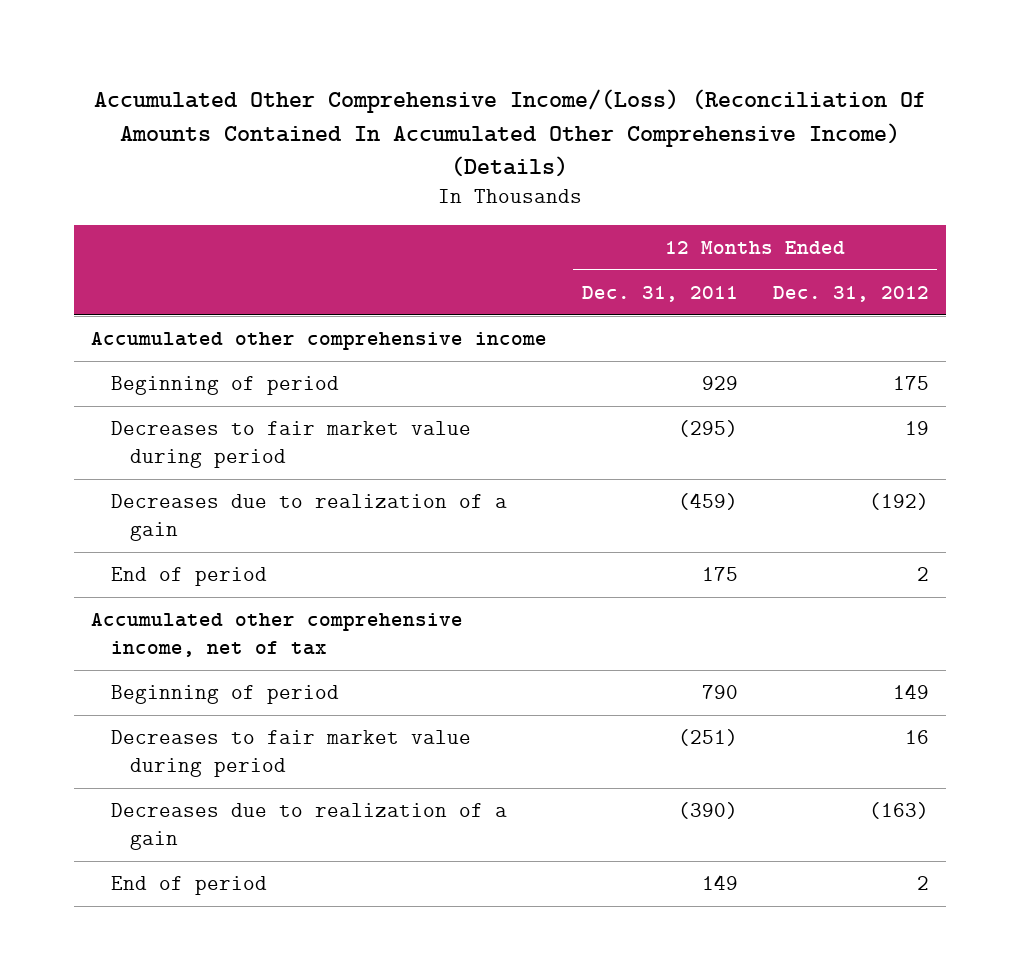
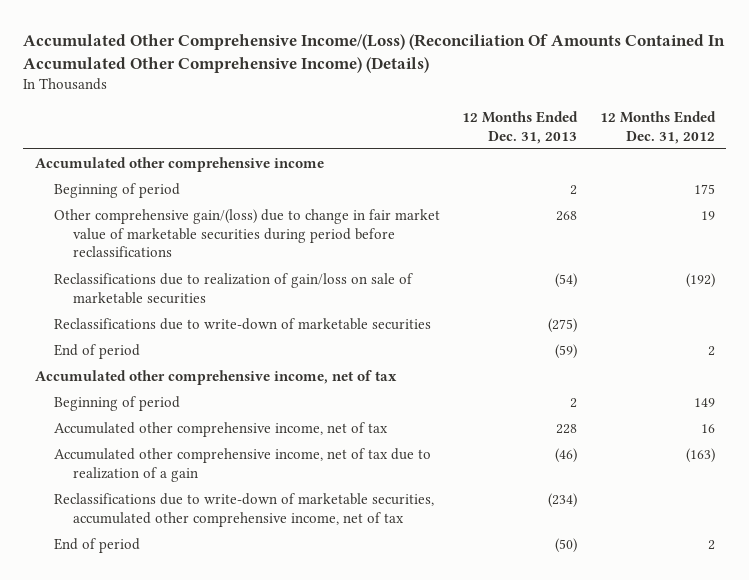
[581,285,738,302] Dec. 31, 2011 -> none
none -> [462,110,579,144] 12 Months Ended Dec. 31, 2013
[110,420,471,468] Decreases to fair market value during period -> [53,208,440,258] Other comprehensive gain/(loss) due to change in fair market value of marketable securities during period before reclassifications
[110,493,507,541] Decreases due to realization of a gain -> [53,272,413,304] Reclassifications due to realization of gain/loss on sale of marketable securities
none -> [53,317,431,330] Reclassifications due to write-down of marketable securities
[110,729,471,777] Decreases to fair market value during period -> [53,421,388,437] Accumulated other comprehensive income, net of tax
[110,802,507,850] Decreases due to realization of a gain -> [53,447,431,482] Accumulated other comprehensive income, net of tax due to realization of a gain
none -> [53,492,434,527] Reclassifications due to write-down of marketable securities, accumulated other comprehensive income, net of tax

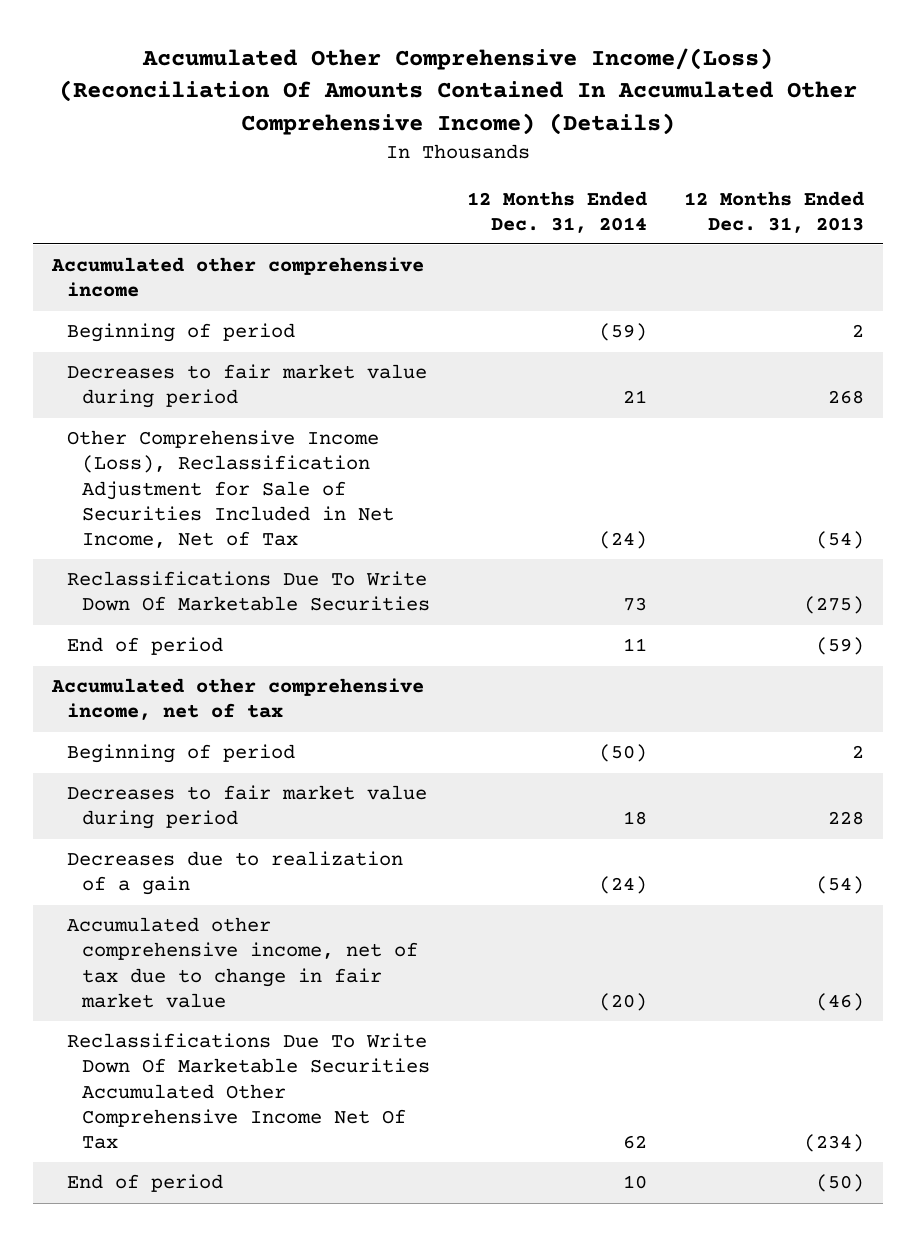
[599,110,716,144] 12 Months Ended Dec. 31, 2012 -> none
none -> [466,190,647,233] 12 Months Ended Dec. 31, 2014
[53,272,413,304] Reclassifications due to realization of gain/loss on sale of marketable securities -> none
[53,208,440,258] Other comprehensive gain/(loss) due to change in fair market value of marketable securities during period before reclassifications -> [66,364,427,409] Decreases to fair market value during period
none -> [66,430,394,548] Other Comprehensive Income (Loss), Reclassification Adjustment for Sale of Securities Included in Net Income, Net of Tax
[53,317,431,330] Reclassifications due to write-down of marketable securities -> [66,571,430,612] Reclassifications Due To Write Down Of Marketable Securities
[53,421,388,437] Accumulated other comprehensive income, net of tax -> [66,785,427,830] Decreases to fair market value during period
none -> [66,851,403,896] Decreases due to realization of a gain
[53,447,431,482] Accumulated other comprehensive income, net of tax due to realization of a gain -> [66,917,418,1008] Accumulated other comprehensive income, net of tax due to change in fair market value
[53,492,434,527] Reclassifications due to write-down of marketable securities, accumulated other comprehensive income, net of tax -> [66,1033,430,1149] Reclassifications Due To Write Down Of Marketable Securities Accumulated Other Comprehensive Income Net Of Tax

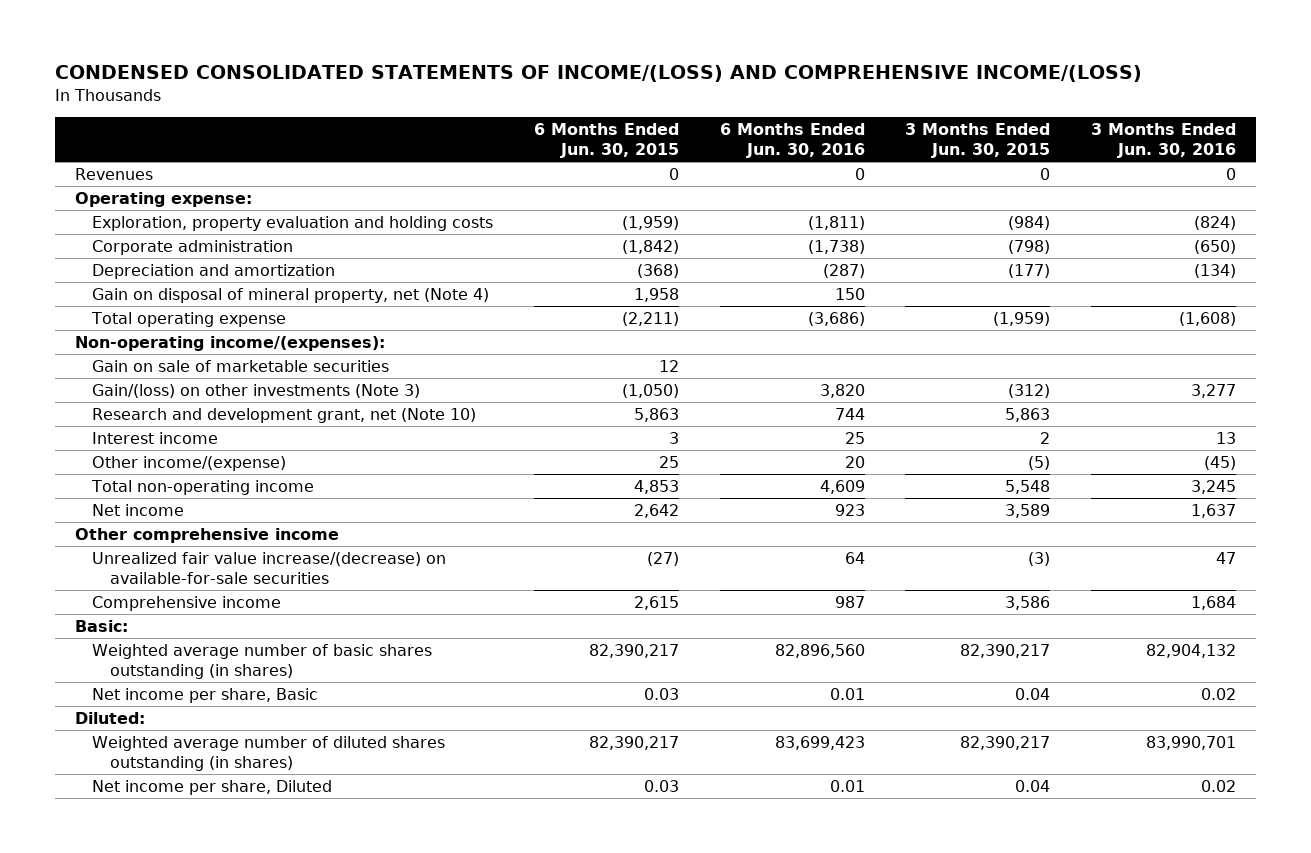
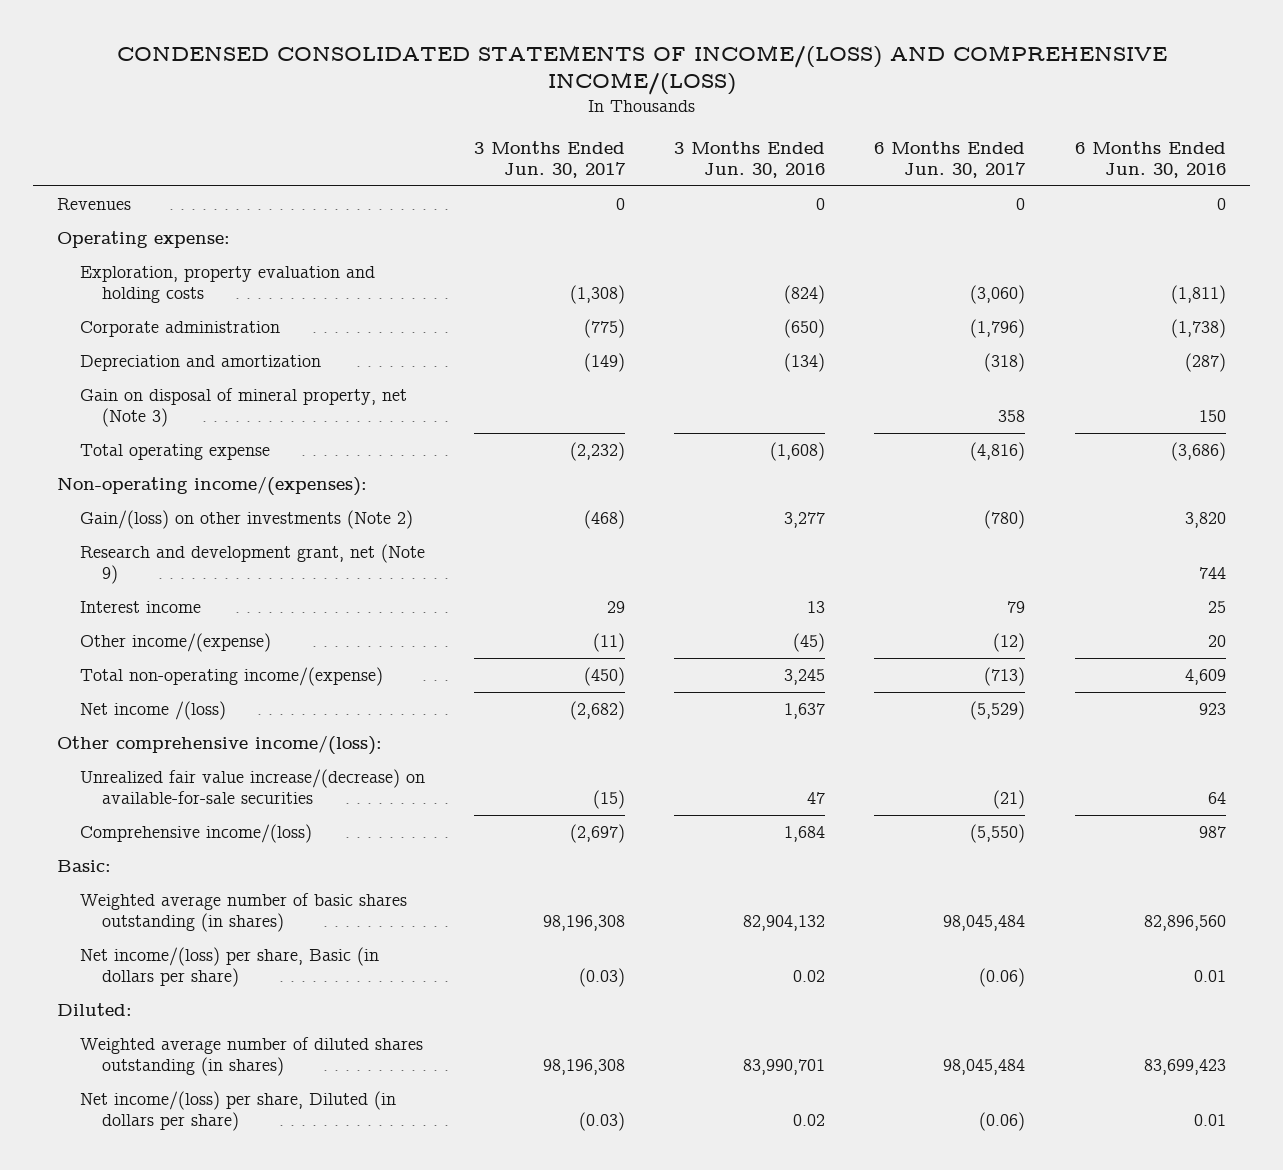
[533,122,679,158] 6 Months Ended Jun. 30, 2015 -> none
[905,122,1051,158] 3 Months Ended Jun. 30, 2015 -> none
none -> [473,140,626,178] 3 Months Ended Jun. 30, 2017
none -> [874,140,1027,178] 6 Months Ended Jun. 30, 2017
[92,287,490,303] Gain on disposal of mineral property, net (Note 4) -> [79,388,407,428] Gain on disposal of mineral property, net (Note 3)
[92,359,390,372] Gain on sale of marketable securities -> none
[92,383,421,398] Gain/(loss) on other investments (Note 3) -> [79,510,413,530] Gain/(loss) on other investments (Note 2)
[92,407,477,423] Research and development grant, net (Note 10) -> [79,544,425,585] Research and development grant, net (Note 9)
[91,479,315,495] Total non-operating income -> [79,667,383,687] Total non-operating income/(expense)
[92,503,185,516] Net income -> [79,701,226,721] Net income /(loss)
[75,527,340,543] Other comprehensive income -> [57,735,383,756] Other comprehensive income/(loss):
[92,595,282,611] Comprehensive income -> [79,824,312,844] Comprehensive income/(loss)
[92,687,319,703] Net income per share, Basic -> [79,947,379,988] Net income/(loss) per share, Basic (in dollars per share)
[92,779,333,795] Net income per share, Diluted -> [79,1091,396,1132] Net income/(loss) per share, Diluted (in dollars per share)

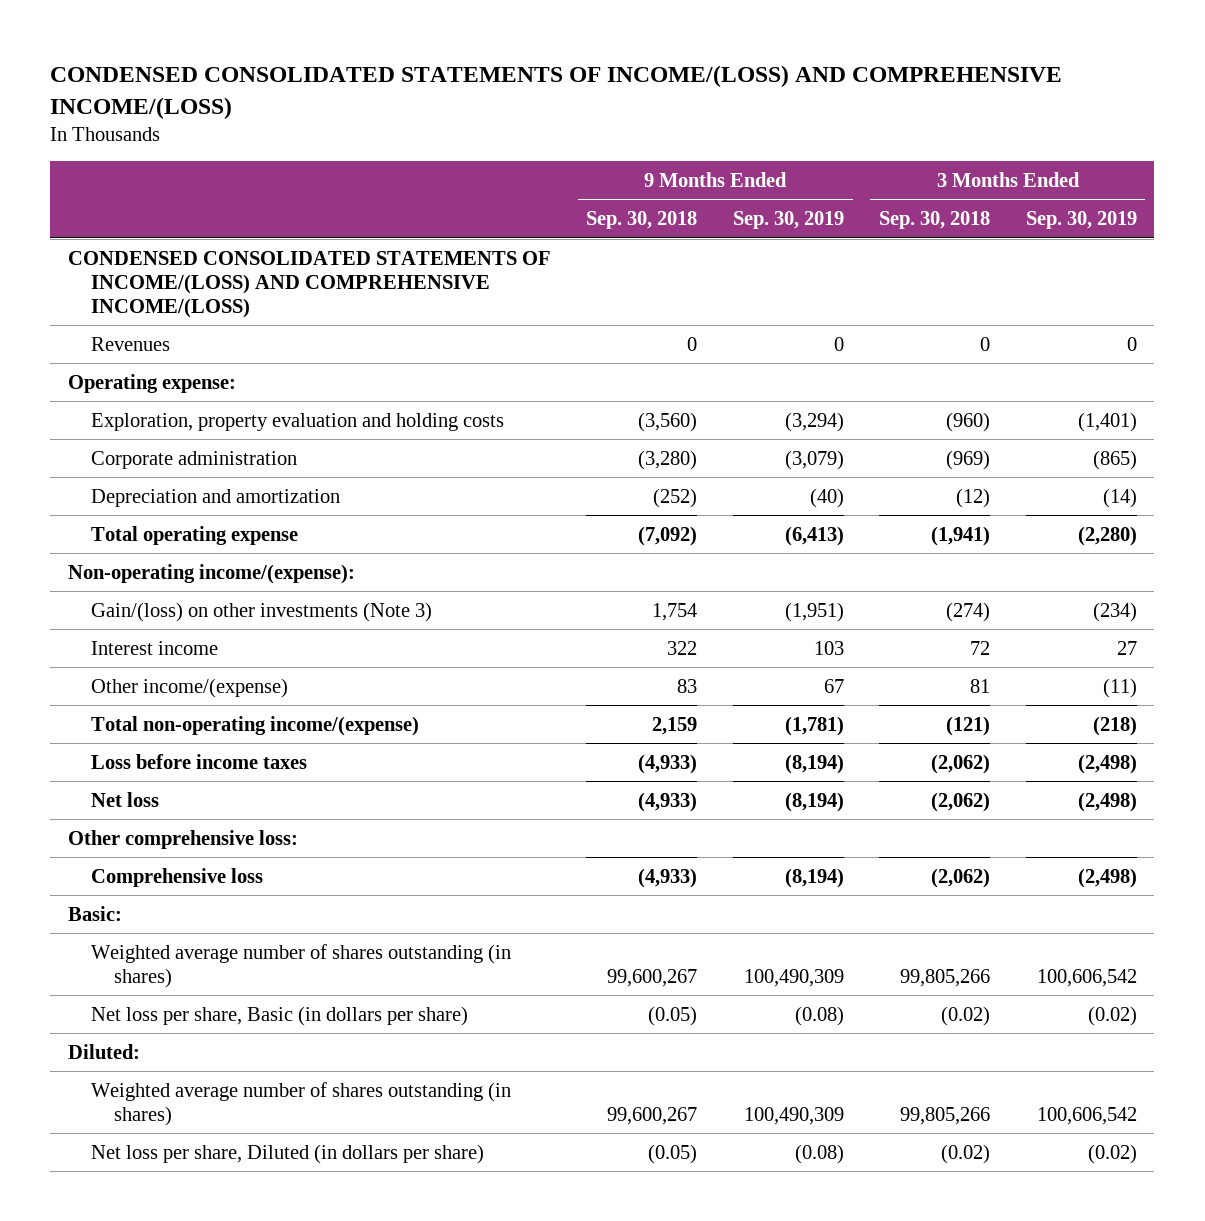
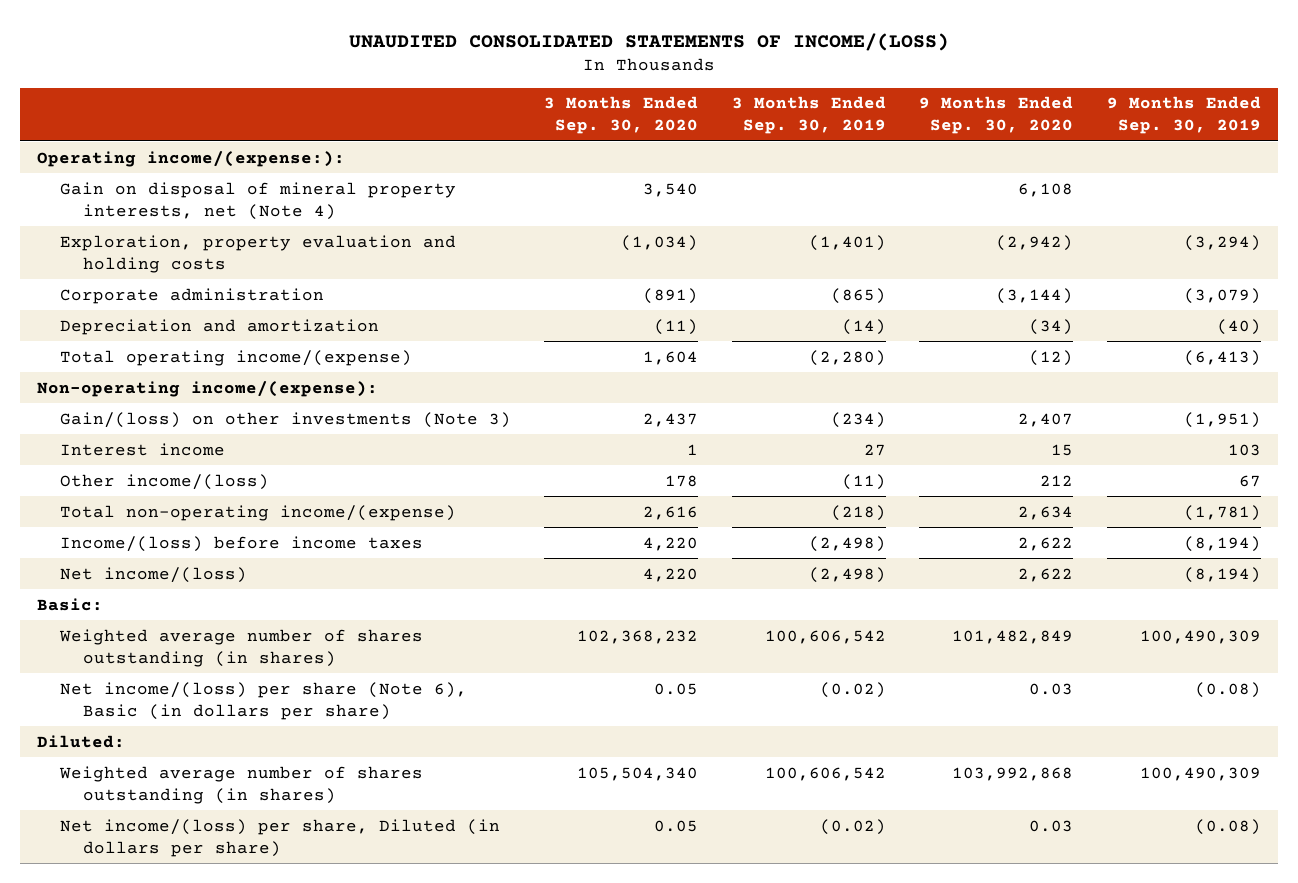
[50,64,1063,119] CONDENSED CONSOLIDATED STATEMENTS OF INCOME/(LOSS) AND COMPREHENSIVE INCOME/(LOSS) -> [348,32,949,51] UNAUDITED CONSOLIDATED STATEMENTS OF INCOME/(LOSS)
[586,211,698,230] Sep. 30, 2018 -> none
[879,211,991,230] Sep. 30, 2018 -> none
none -> [544,96,699,135] 3 Months Ended Sep. 30, 2020
none -> [919,96,1074,135] 9 Months Ended Sep. 30, 2020
[68,250,552,318] CONDENSED CONSOLIDATED STATEMENTS OF INCOME/(LOSS) AND COMPREHENSIVE INCOME/(LOSS) -> none
[91,336,171,351] Revenues -> none
[68,373,237,393] Operating expense: -> [36,150,345,167] Operating income/(expense:):
none -> [59,181,456,220] Gain on disposal of mineral property interests, net (Note 4)
[91,525,299,545] Total operating expense -> [59,349,412,366] Total operating income/(expense)
[91,677,289,698] Other income/(expense) -> [59,473,269,490] Other income/(loss)
[68,829,299,849] Other comprehensive loss: -> none
[91,867,264,887] Comprehensive loss -> none
[91,753,308,769] Loss before income taxes -> [59,535,423,552] Income/(loss) before income taxes
[91,791,160,807] Net loss -> [59,566,247,583] Net income/(loss)
[91,1005,469,1026] Net loss per share, Basic (in dollars per share) -> [59,681,467,720] Net income/(loss) per share (Note 6), Basic (in dollars per share)
[91,1143,485,1164] Net loss per share, Diluted (in dollars per share) -> [59,818,500,857] Net income/(loss) per share, Diluted (in dollars per share)

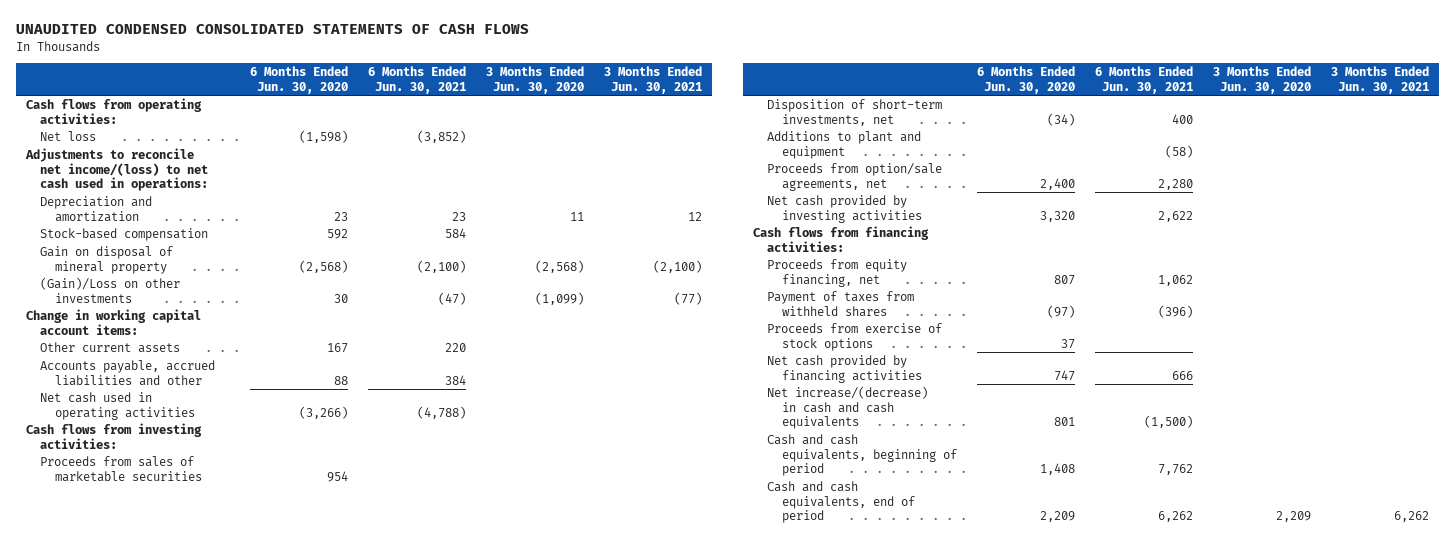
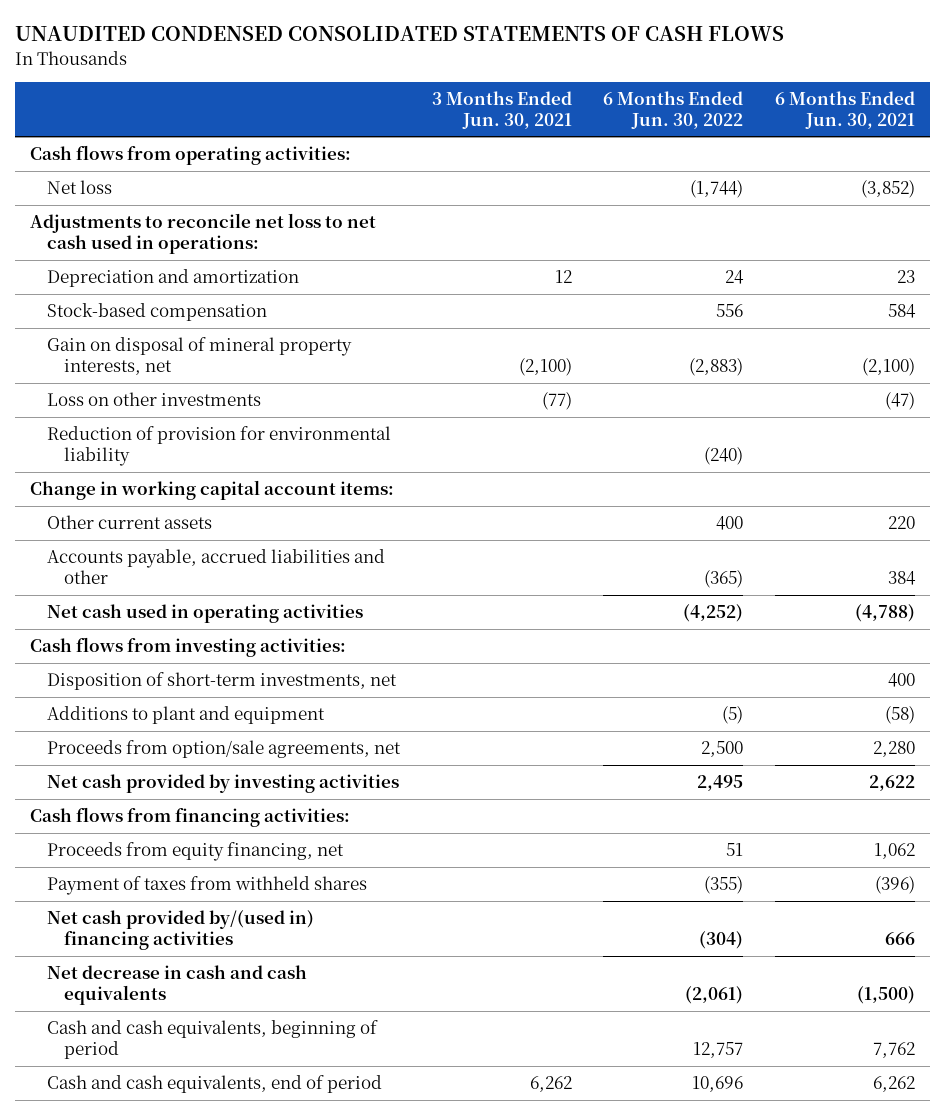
[250,66,349,94] 6 Months Ended Jun. 30, 2020 -> none
[486,66,585,94] 3 Months Ended Jun. 30, 2020 -> none
none -> [603,91,744,129] 6 Months Ended Jun. 30, 2022
[24,148,209,191] Adjustments to reconcile net income/(loss) to net cash used in operations: -> [30,213,377,254] Adjustments to reconcile net loss to net cash used in operations:
[40,246,174,274] Gain on disposal of mineral property -> [47,337,353,375] Gain on disposal of mineral property interests, net
[40,277,181,303] (Gain)/Loss on other investments -> [47,392,262,407] Loss on other investments
none -> [47,426,392,466] Reduction of provision for environmental liability
[40,456,203,482] Proceeds from sales of marketable securities -> none
[767,323,943,351] Proceeds from exercise of stock options -> none
[767,355,923,383] Net cash provided by financing activities -> [47,910,315,950] Net cash provided by/(used in) financing activities
[767,386,929,429] Net increase/(decrease) in cash and cash equivalents -> [47,965,308,1005] Net decrease in cash and cash equivalents

